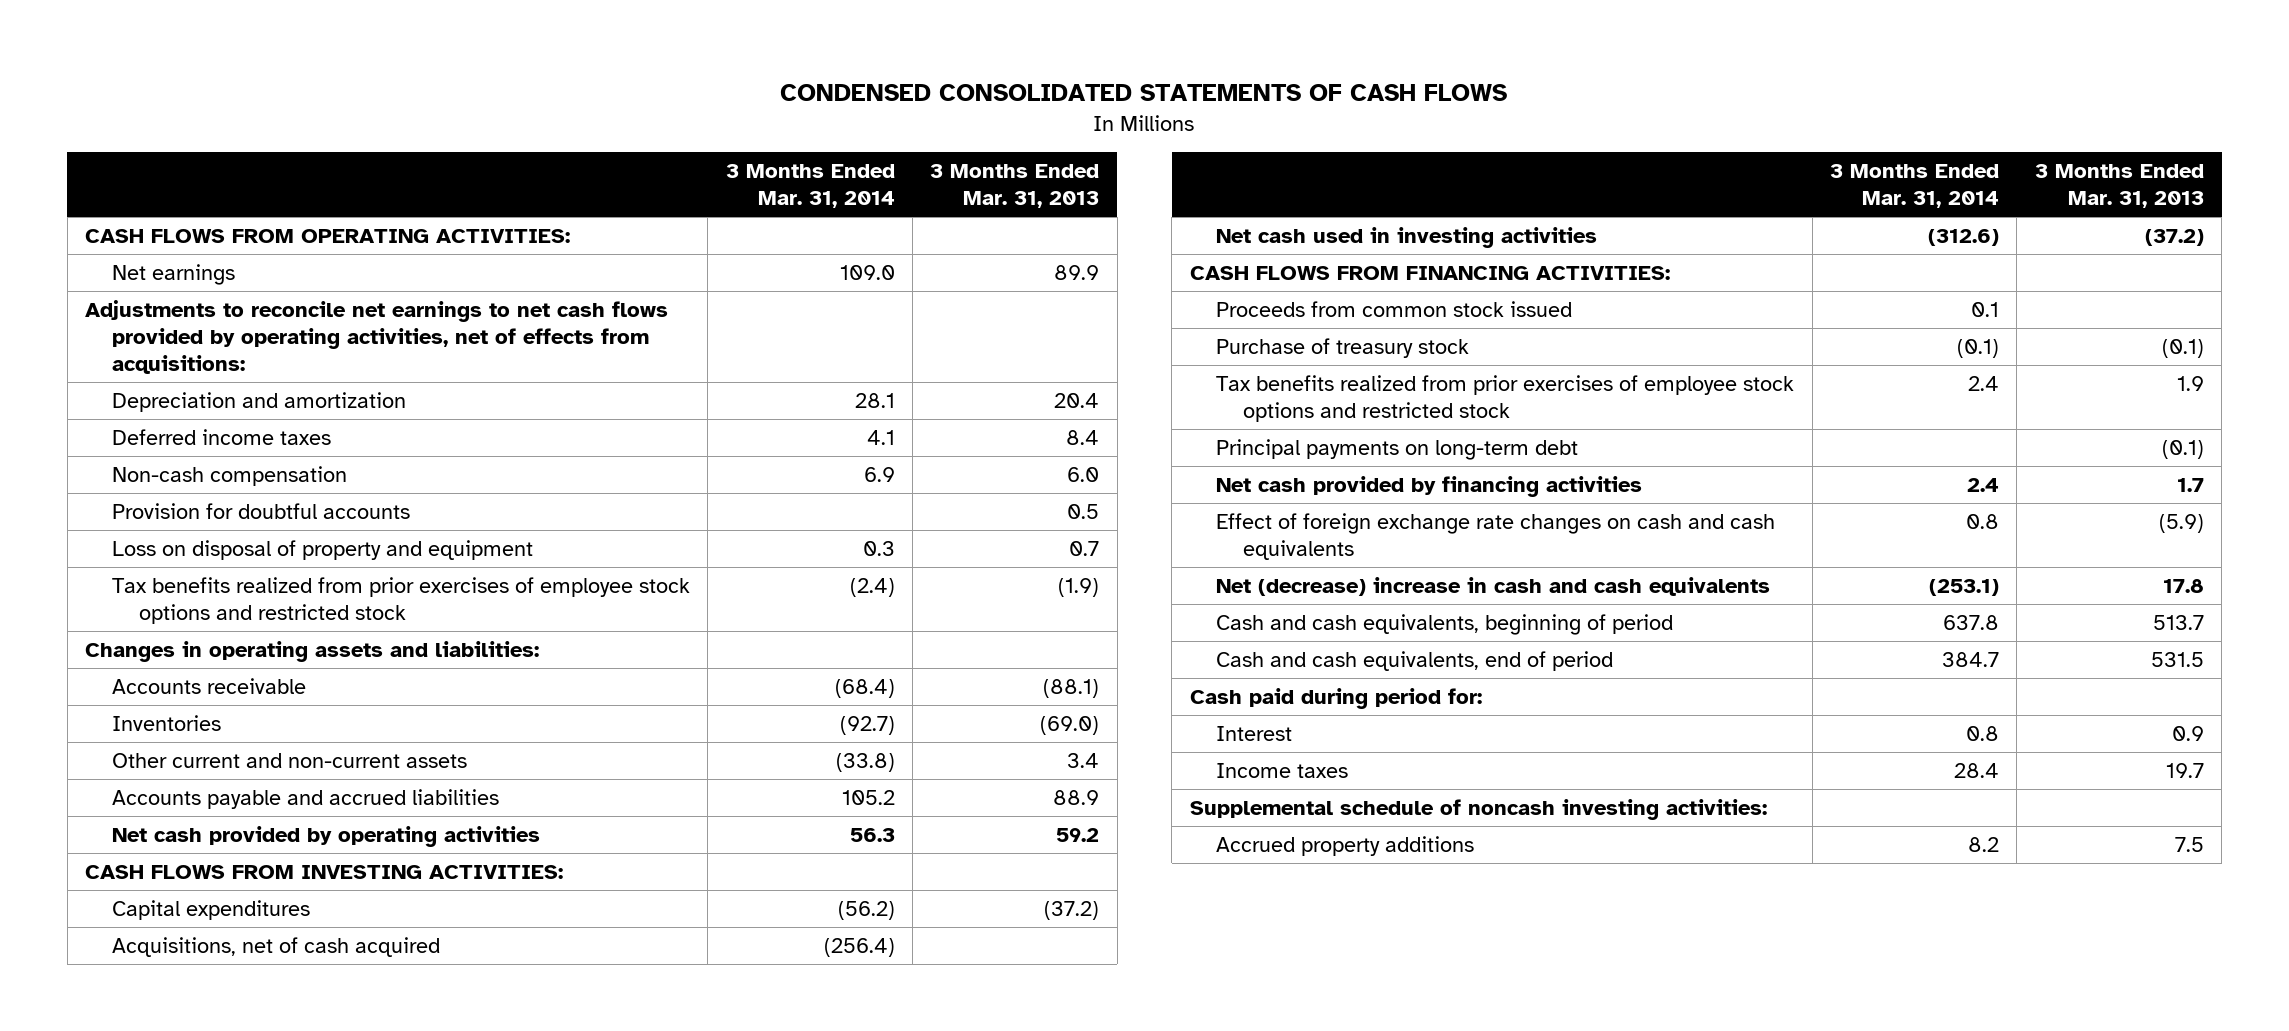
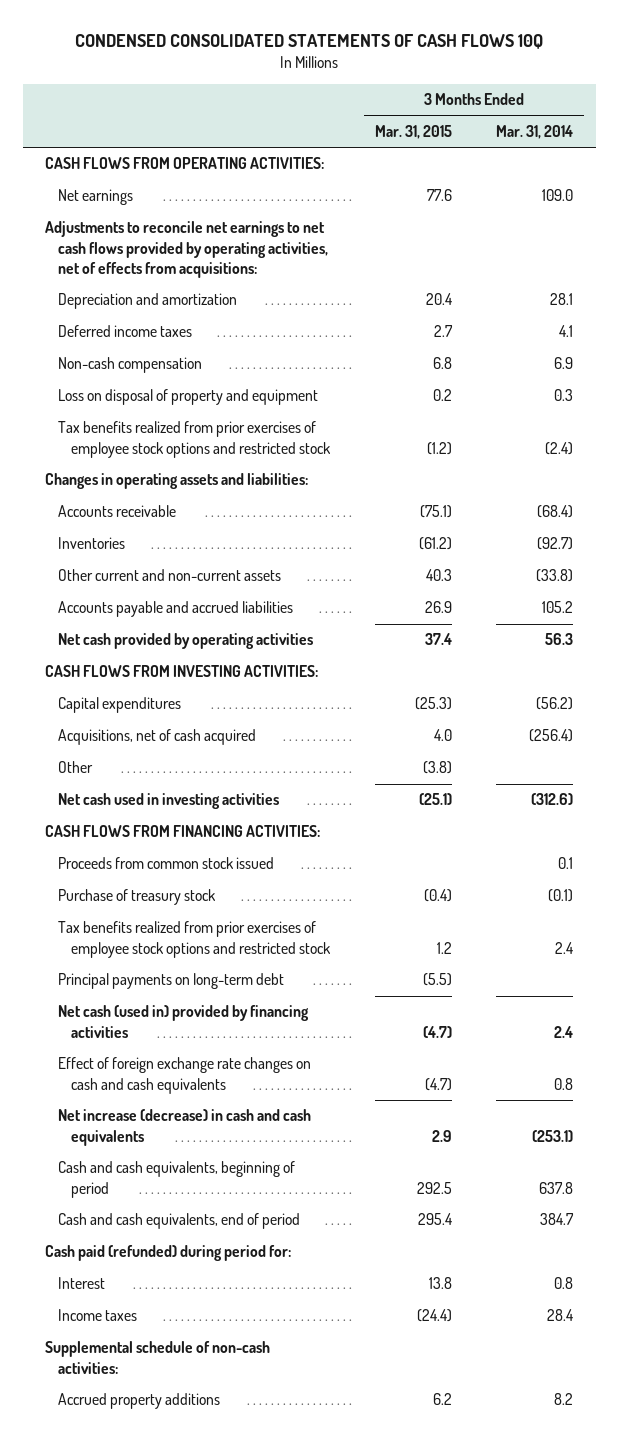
[780,84,1508,102] CONDENSED CONSOLIDATED STATEMENTS OF CASH FLOWS -> [75,34,544,50] CONDENSED CONSOLIDATED STATEMENTS OF CASH FLOWS 10Q
[930,164,1100,209] 3 Months Ended Mar. 31, 2013 -> none
none -> [374,124,452,139] Mar. 31, 2015
[112,502,411,519] Provision for doubtful accounts -> none
none -> [58,761,94,774] Other
[1216,475,1643,497] Net cash provided by financing activities -> [58,1005,310,1038] Net cash (used in) provided by financing activities
[1216,576,1771,596] Net (decrease) increase in cash and cash equivalents -> [58,1109,312,1146] Net increase (decrease) in cash and cash equivalents
[1189,687,1482,709] Cash paid during period for: -> [45,1245,292,1262] Cash paid (refunded) during period for:
[1189,798,1767,820] Supplemental schedule of noncash investing activities: -> [45,1341,271,1374] Supplemental schedule of non-cash activities:

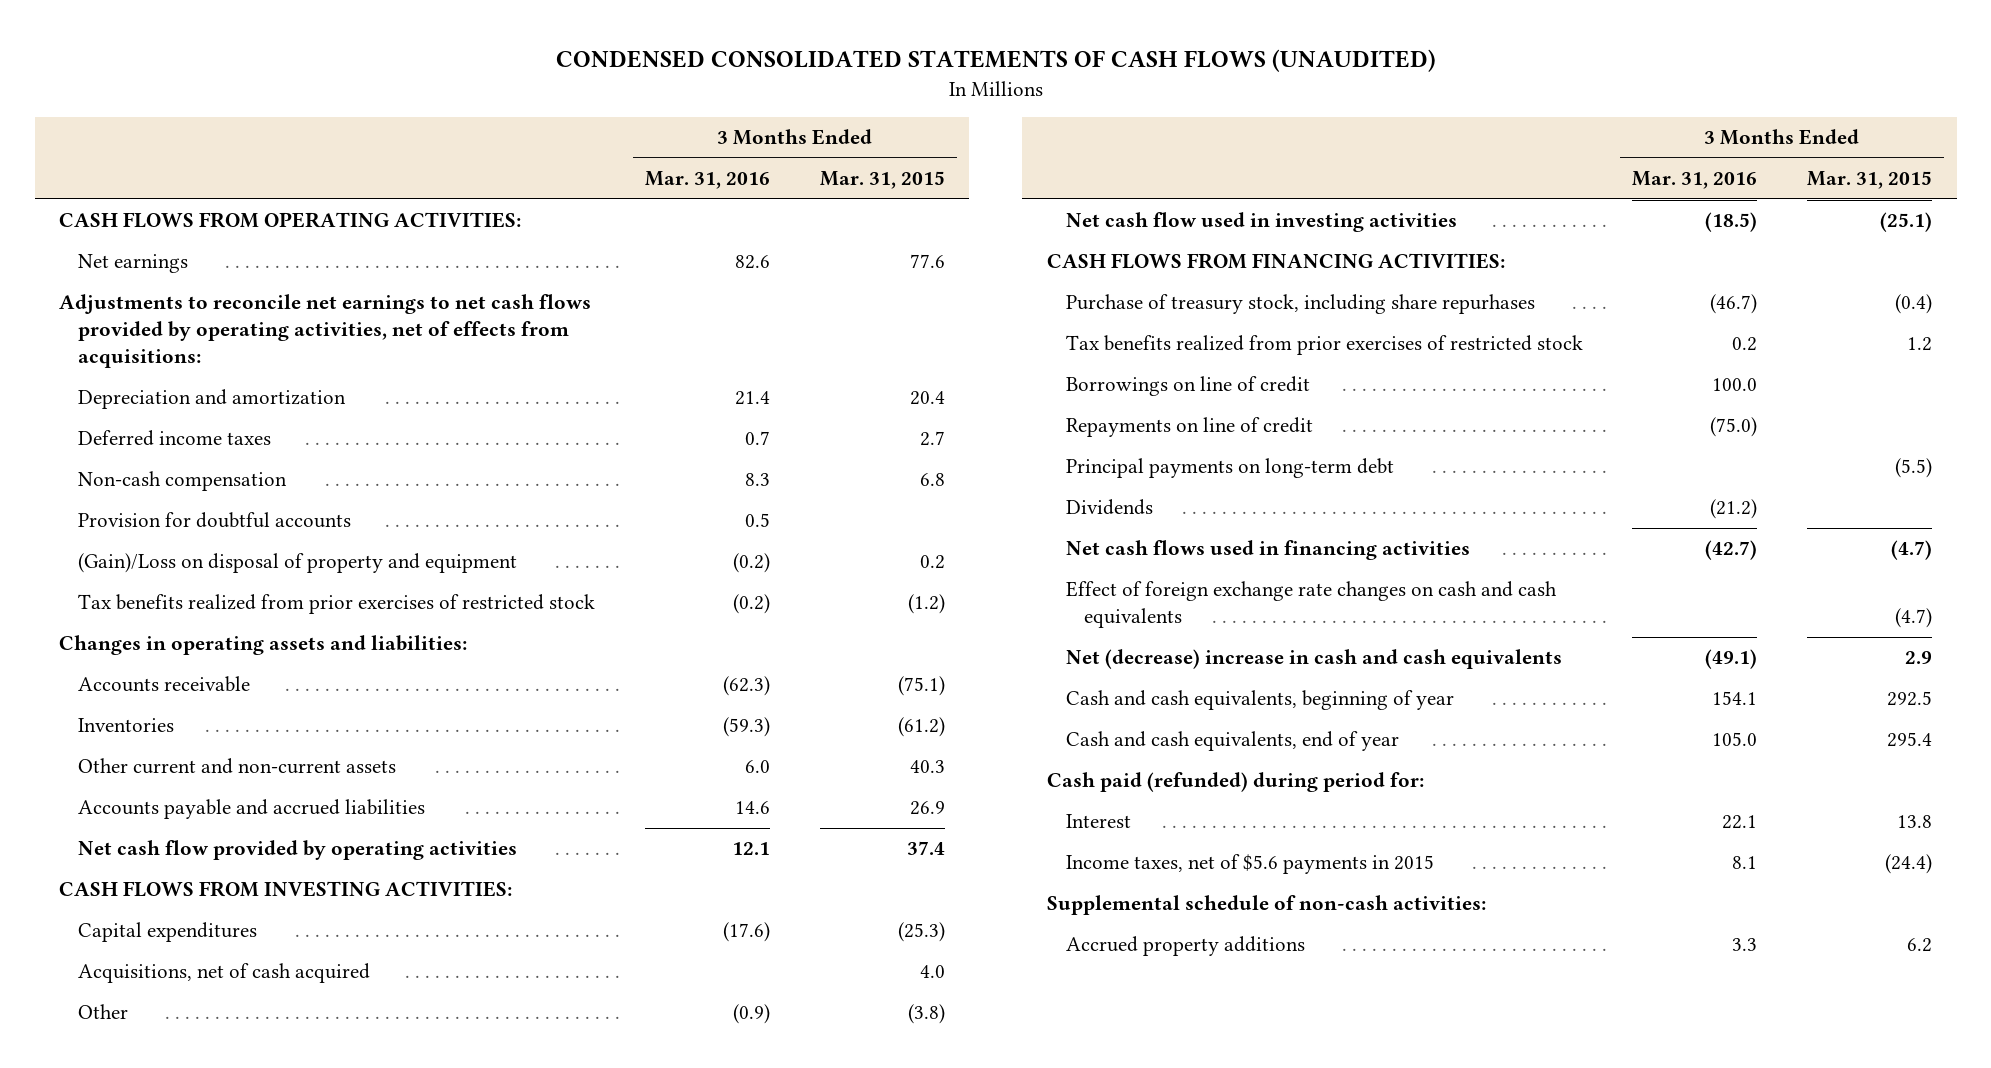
[75,34,544,50] CONDENSED CONSOLIDATED STATEMENTS OF CASH FLOWS 10Q -> [555,49,1436,73] CONDENSED CONSOLIDATED STATEMENTS OF CASH FLOWS (UNAUDITED)
[496,124,574,139] Mar. 31, 2014 -> none
none -> [644,170,770,189] Mar. 31, 2016
none -> [78,512,352,529] Provision for doubtful accounts
[58,389,319,406] Loss on disposal of property and equipment -> [78,553,518,574] (Gain)/Loss on disposal of property and equipment
[58,421,332,458] Tax benefits realized from prior exercises of employee stock options and restricted stock -> [78,594,596,615] Tax benefits realized from prior exercises of restricted stock
[58,633,314,650] Net cash provided by operating activities -> [78,840,518,861] Net cash flow provided by operating activities
[58,793,280,810] Net cash used in investing activities -> [1065,212,1457,233] Net cash flow used in investing activities
[58,857,275,870] Proceeds from common stock issued -> none
[58,889,217,906] Purchase of treasury stock -> [1065,294,1535,315] Purchase of treasury stock, including share repurhases
[58,921,332,958] Tax benefits realized from prior exercises of employee stock options and restricted stock -> [1065,335,1583,356] Tax benefits realized from prior exercises of restricted stock
none -> [1065,376,1310,397] Borrowings on line of credit
none -> [1065,417,1313,438] Repayments on line of credit
none -> [1065,499,1153,516] Dividends
[58,1005,310,1038] Net cash (used in) provided by financing activities -> [1065,540,1470,561] Net cash flows used in financing activities
[58,1109,312,1146] Net increase (decrease) in cash and cash equivalents -> [1065,649,1562,670] Net (decrease) increase in cash and cash equivalents
[58,1161,296,1198] Cash and cash equivalents, beginning of period -> [1065,690,1454,711] Cash and cash equivalents, beginning of year
[58,1213,301,1230] Cash and cash equivalents, end of period -> [1065,731,1399,752] Cash and cash equivalents, end of year
[58,1309,138,1322] Income taxes -> [1065,854,1434,875] Income taxes, net of $5.6 payments in 2015

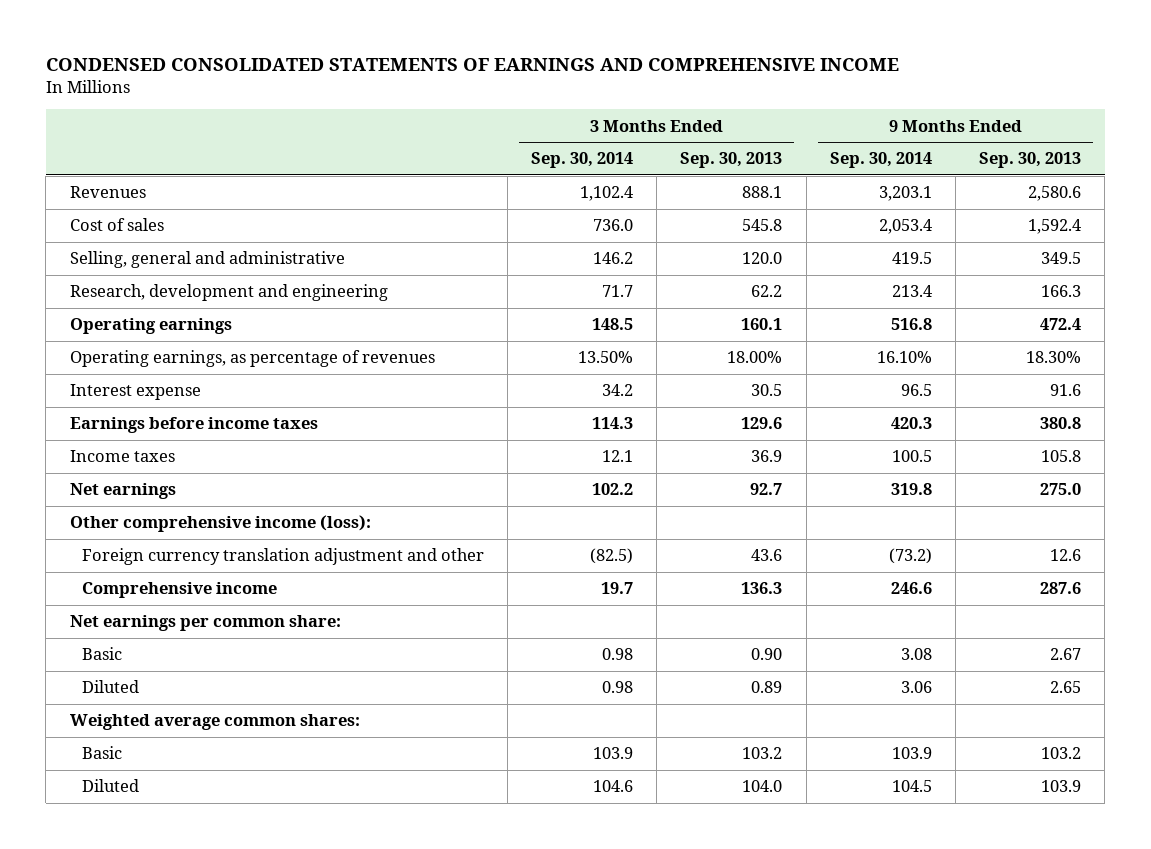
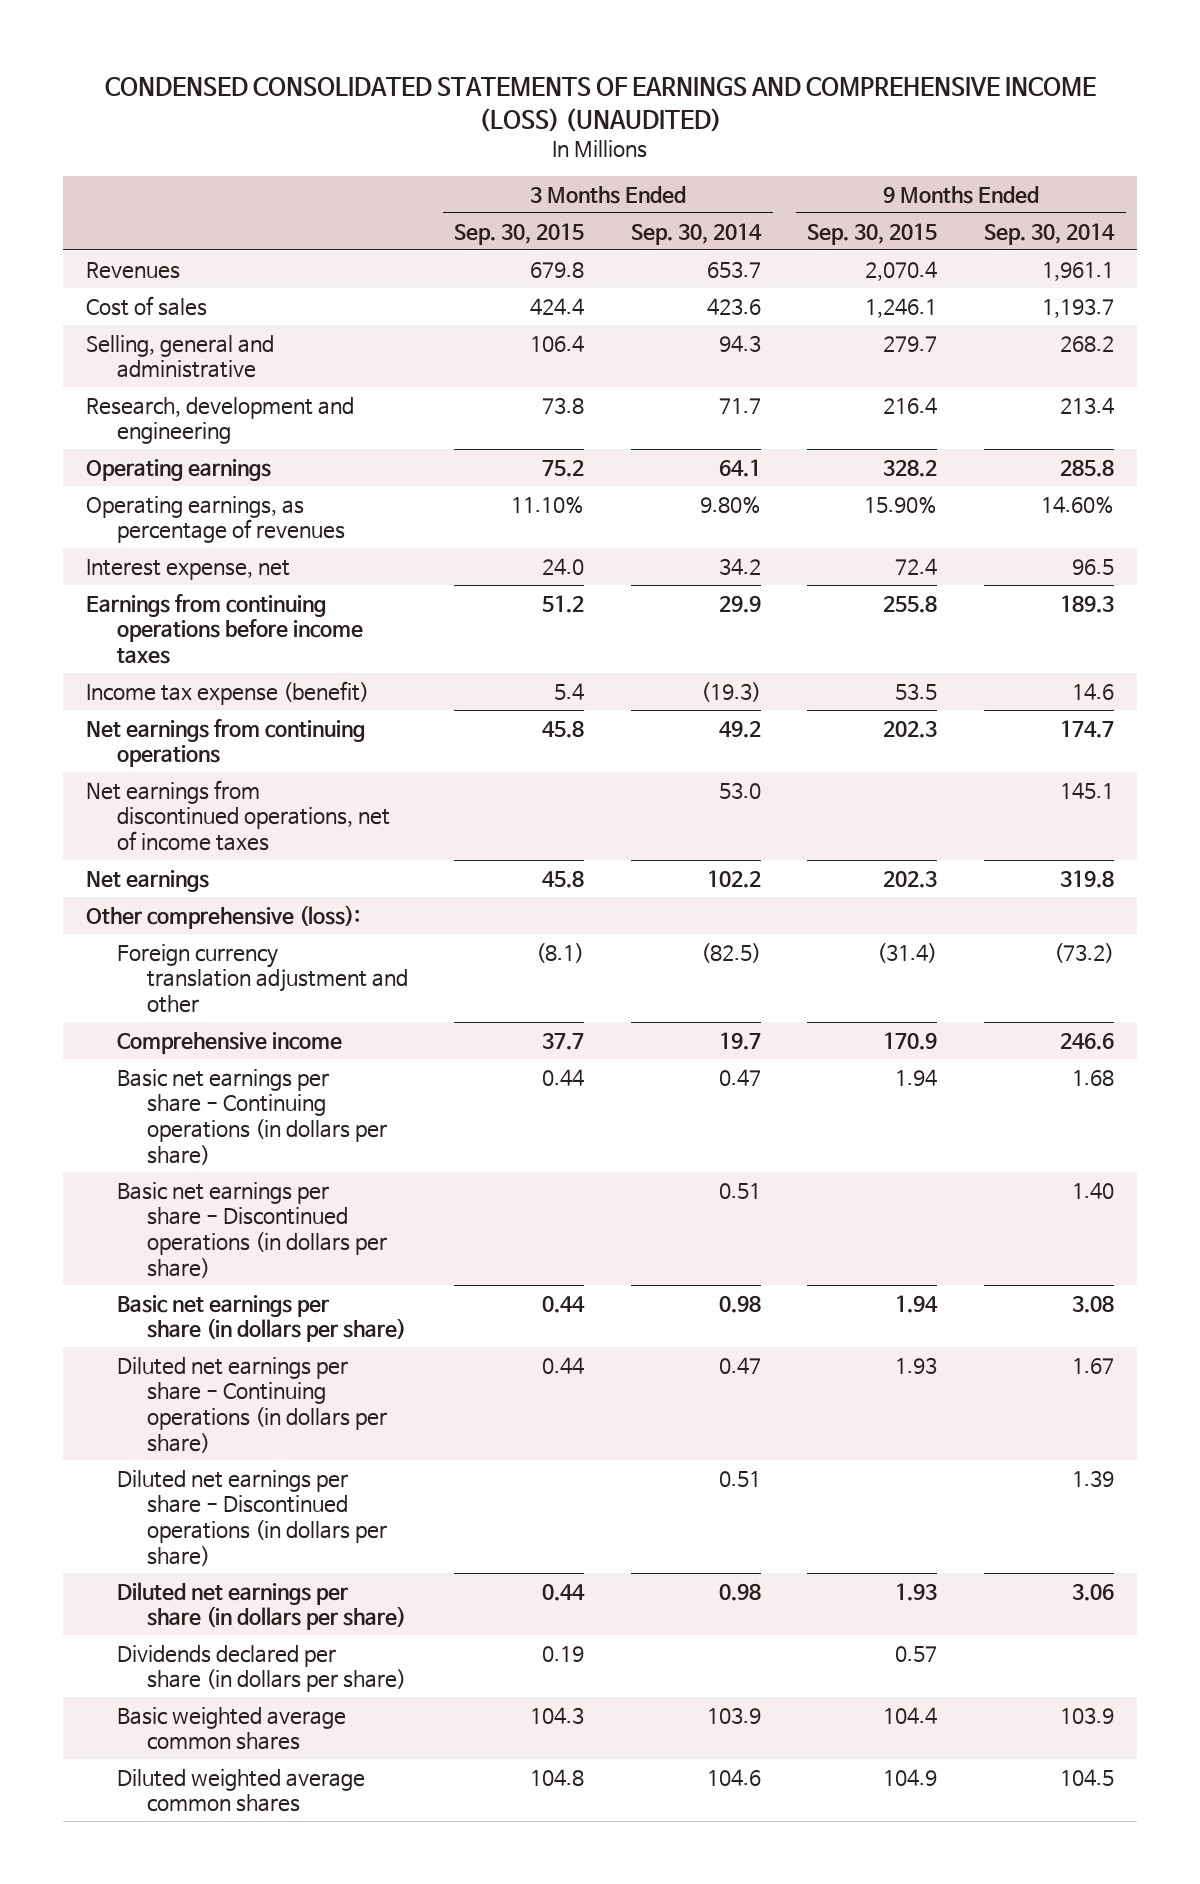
[45,58,899,72] CONDENSED CONSOLIDATED STATEMENTS OF EARNINGS AND COMPREHENSIVE INCOME -> [105,77,1097,132] CONDENSED CONSOLIDATED STATEMENTS OF EARNINGS AND COMPREHENSIVE INCOME (LOSS) (UNAUDITED)
[680,152,783,169] Sep. 30, 2013 -> none
[979,152,1082,169] Sep. 30, 2013 -> none
none -> [454,222,585,245] Sep. 30, 2015
none -> [807,222,938,245] Sep. 30, 2015
[580,186,634,202] 1,102.4 -> [706,260,761,278] 653.7
[878,186,932,202] 3,203.1 -> [1042,261,1115,281] 1,961.1
[593,219,634,232] 736.0 -> [706,297,761,315] 423.6
[878,219,932,235] 2,053.4 -> [1042,297,1115,318] 1,193.7
[593,252,634,265] 146.2 -> [718,334,761,352] 94.3
[891,252,932,265] 419.5 -> [1060,335,1115,352] 268.2
[592,318,634,331] 148.5 -> [718,458,761,477] 64.1
[890,318,932,331] 516.8 -> [1060,458,1115,477] 285.8
[578,351,634,364] 13.50% -> [699,495,761,514] 9.80%
[876,351,932,364] 16.10% -> [1041,495,1115,514] 14.60%
[69,384,201,401] Interest expense -> [86,558,291,580] Interest expense, net
[69,417,318,434] Earnings before income taxes -> [86,593,363,664] Earnings from continuing operations before income taxes
[592,417,634,430] 114.3 -> [718,594,761,613] 29.9
[890,417,932,430] 420.3 -> [1060,594,1115,613] 189.3
[69,450,175,463] Income taxes -> [86,680,370,705] Income tax expense (benefit)
[602,450,634,463] 12.1 -> [700,681,761,702] (19.3)
[891,450,932,463] 100.5 -> [1072,682,1115,700] 14.6
none -> [86,718,366,768] Net earnings from continuing operations
none -> [86,779,390,851] Net earnings from discontinued operations, net of income taxes
[69,515,371,533] Other comprehensive income (loss): -> [86,904,361,929] Other comprehensive (loss):
[69,615,341,632] Net earnings per common share: -> none
[69,714,360,731] Weighted average common shares: -> none
none -> [116,1068,387,1165] Basic net earnings per share - Continuing operations (in dollars per share)
none -> [116,1181,387,1278] Basic net earnings per share - Discontinued operations (in dollars per share)
[81,647,122,661] Basic -> [116,1294,406,1343] Basic net earnings per share (in dollars per share)
none -> [116,1356,387,1453] Diluted net earnings per share - Continuing operations (in dollars per share)
none -> [116,1469,387,1566] Diluted net earnings per share - Discontinued operations (in dollars per share)
[81,680,139,694] Diluted -> [116,1581,406,1631] Diluted net earnings per share (in dollars per share)
none -> [116,1644,406,1693] Dividends declared per share (in dollars per share)
[81,746,122,760] Basic -> [116,1706,346,1751] Basic weighted average common shares
[81,779,139,793] Diluted -> [116,1768,365,1813] Diluted weighted average common shares

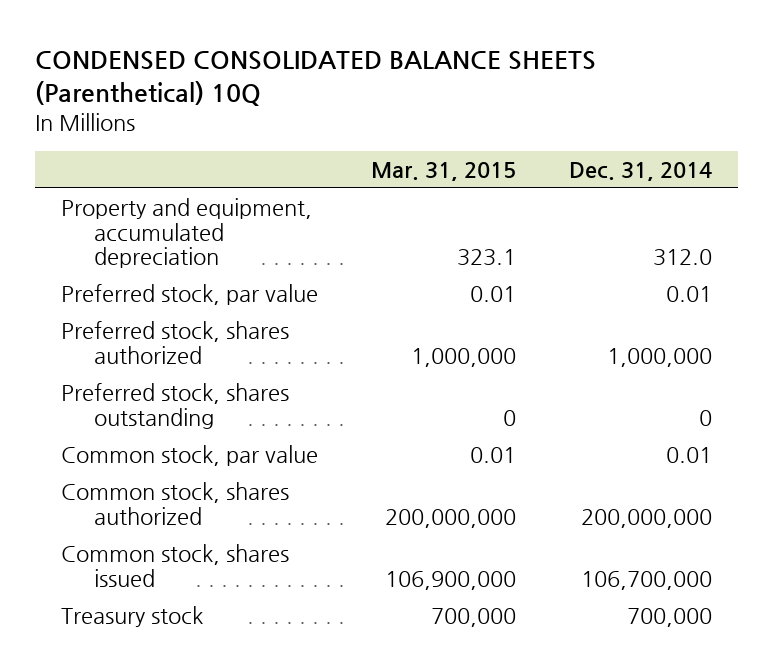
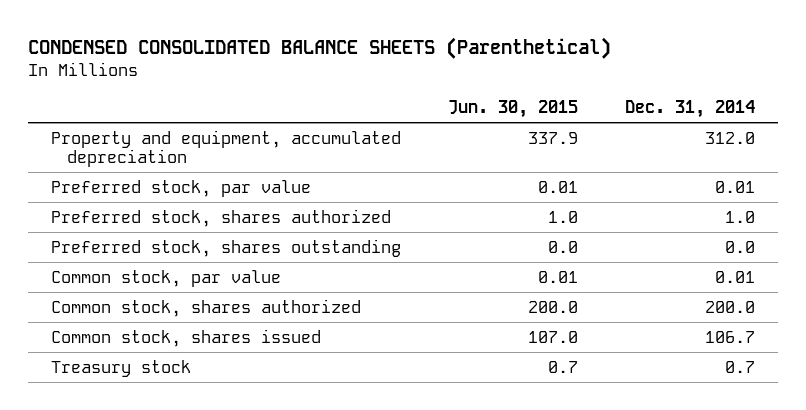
[34,50,596,107] CONDENSED CONSOLIDATED BALANCE SHEETS (Parenthetical) 10Q -> [28,36,612,59] CONDENSED CONSOLIDATED BALANCE SHEETS (Parenthetical)
[370,162,516,182] Mar. 31, 2015 -> none
none -> [448,99,579,118] Jun. 30, 2015
[606,347,712,367] 1,000,000 -> [724,210,755,223] 1.0
[698,409,712,426] 0 -> [724,240,755,253] 0.0
[580,508,712,528] 200,000,000 -> [704,300,755,313] 200.0
[580,570,712,590] 106,700,000 -> [704,330,755,343] 106.7
[626,607,712,627] 700,000 -> [724,360,755,373] 0.7

